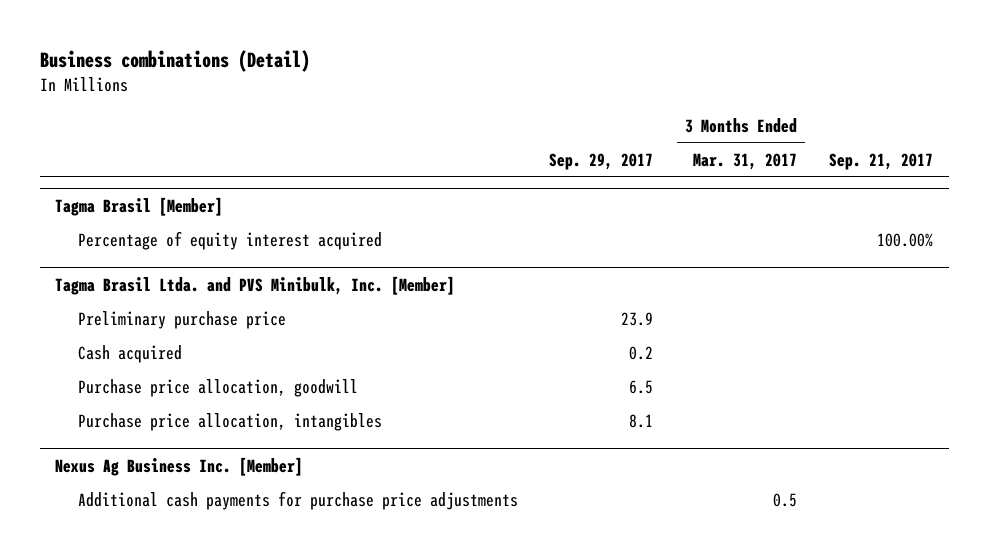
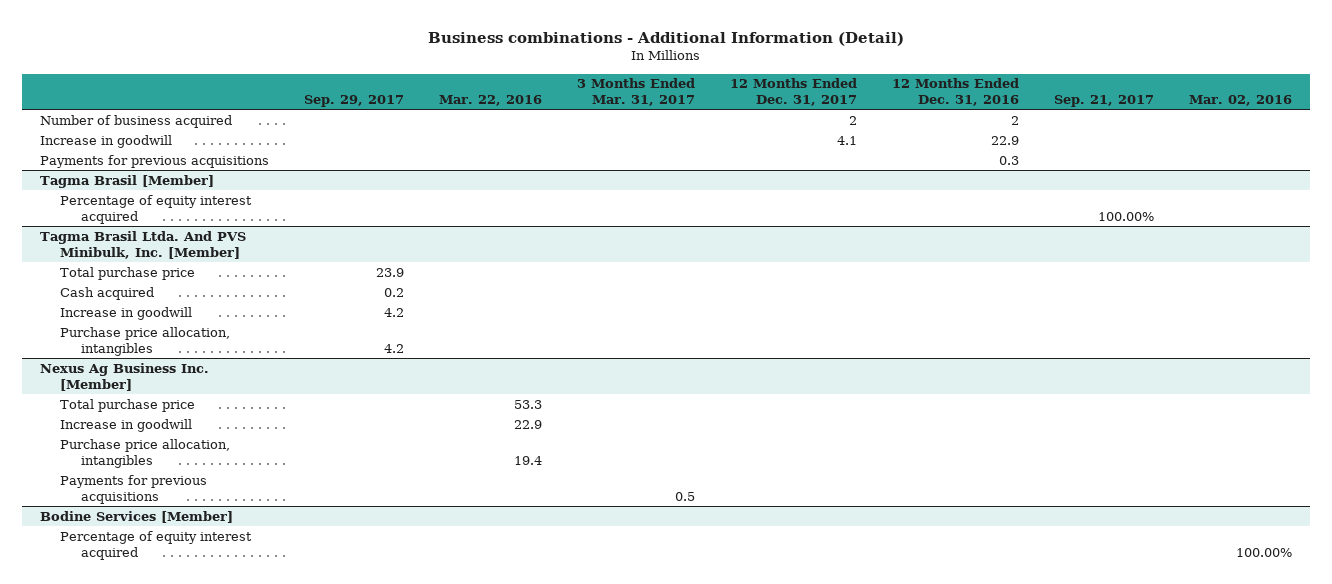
[39,49,310,72] Business combinations (Detail) -> [427,31,904,46] Business combinations - Additional Information (Detail)
none -> [438,95,542,107] Mar. 22, 2016
none -> [729,78,857,107] 12 Months Ended Dec. 31, 2017
none -> [891,78,1019,107] 12 Months Ended Dec. 31, 2016
none -> [1189,95,1293,107] Mar. 02, 2016
none -> [39,114,232,128] Number of business acquired
none -> [39,134,172,148] Increase in goodwill
none -> [39,154,269,168] Payments for previous acquisitions
[55,275,456,295] Tagma Brasil Ltda. and PVS Minibulk, Inc. [Member] -> [39,230,246,259] Tagma Brasil Ltda. And PVS Minibulk, Inc. [Member]
[77,311,286,330] Preliminary purchase price -> [60,266,196,280] Total purchase price
[77,379,358,398] Purchase price allocation, goodwill -> none
none -> [60,306,193,320] Increase in goodwill
[629,414,654,429] 8.1 -> [383,343,404,353] 4.2
none -> [60,398,196,412] Total purchase price
none -> [60,418,193,432] Increase in goodwill
none -> [60,438,231,468] Purchase price allocation, intangibles
[77,491,518,511] Additional cash payments for purchase price adjustments -> [60,474,208,504] Payments for previous acquisitions
none -> [39,510,233,523] Bodine Services [Member]
none -> [60,530,253,560] Percentage of equity interest acquired

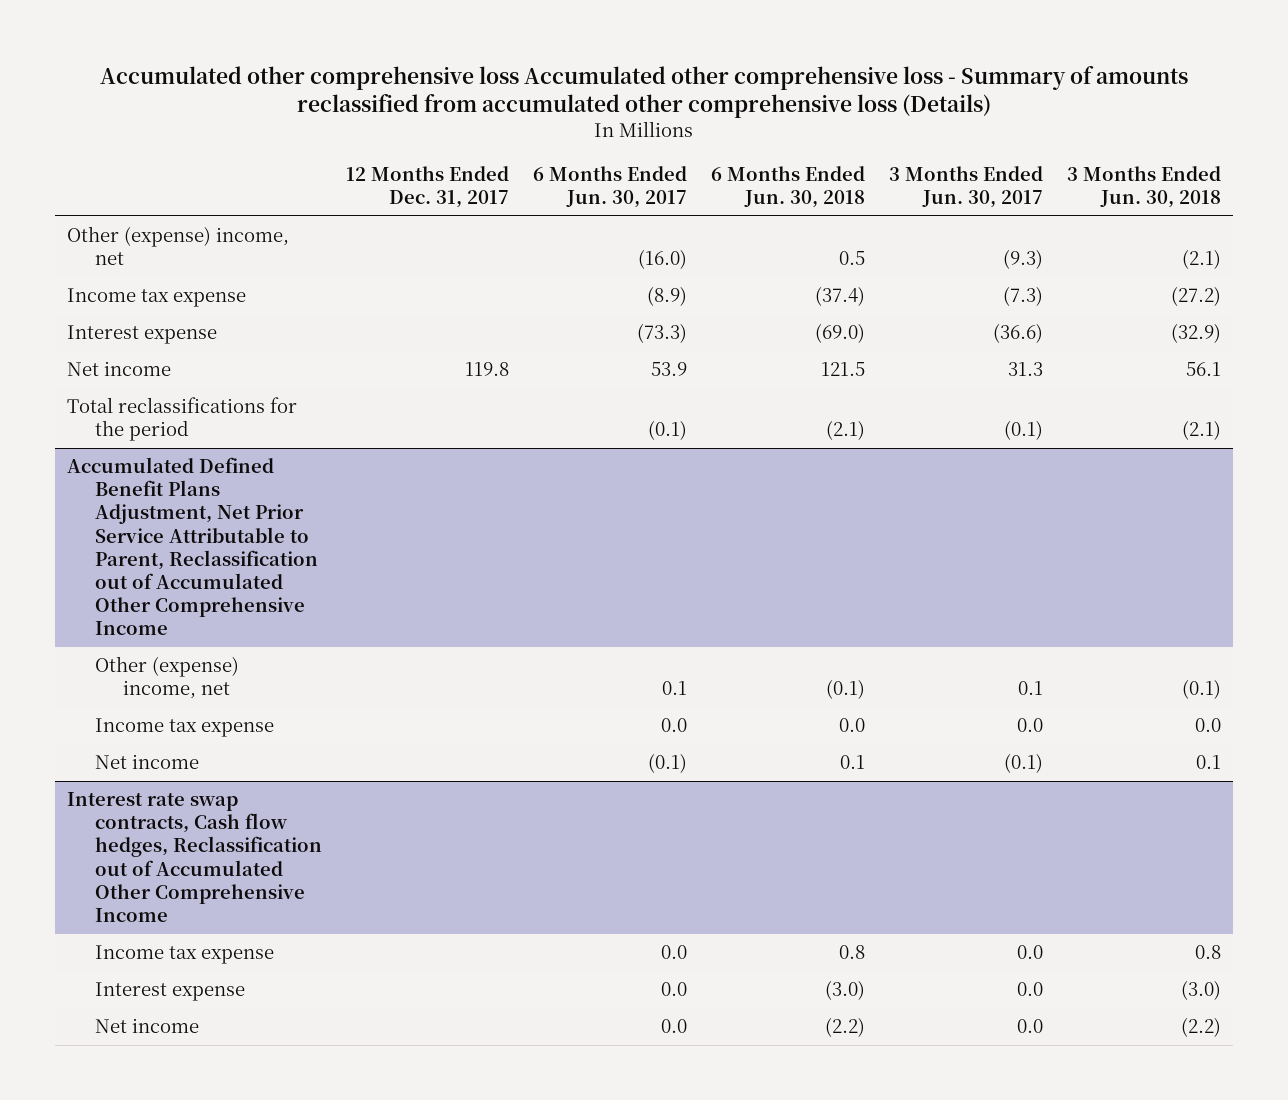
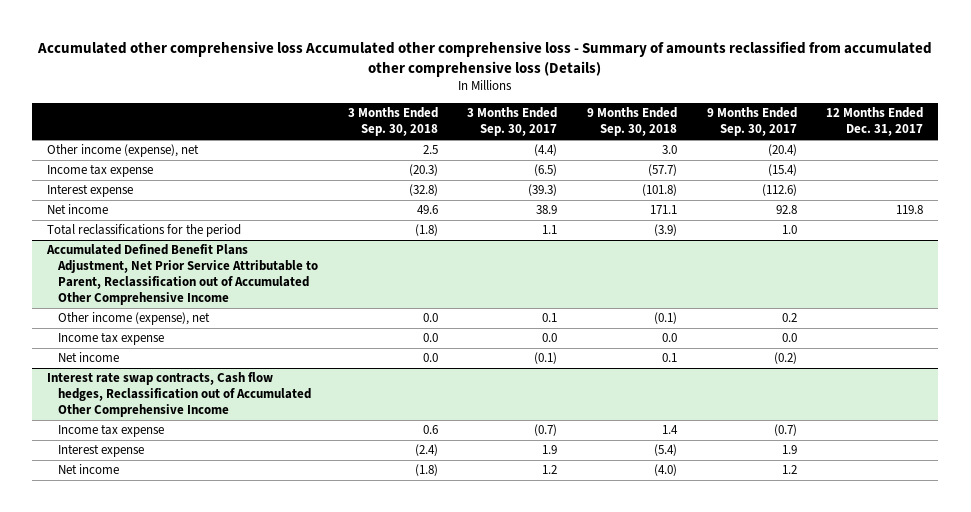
[533,165,688,208] 6 Months Ended Jun. 30, 2017 -> none
[710,165,865,208] 6 Months Ended Jun. 30, 2018 -> none
[888,165,1043,208] 3 Months Ended Jun. 30, 2017 -> none
[1066,165,1221,208] 3 Months Ended Jun. 30, 2018 -> none
none -> [347,107,438,137] 3 Months Ended Sep. 30, 2018
none -> [467,107,558,137] 3 Months Ended Sep. 30, 2017
none -> [586,107,677,137] 9 Months Ended Sep. 30, 2018
none -> [706,107,797,137] 9 Months Ended Sep. 30, 2017
[67,226,290,266] Other (expense) income, net -> [47,144,200,158] Other income (expense), net
[95,656,240,700] Other (expense) income, net -> [58,312,211,326] Other income (expense), net

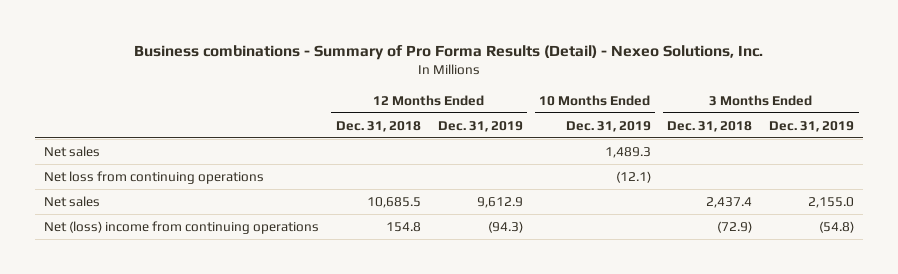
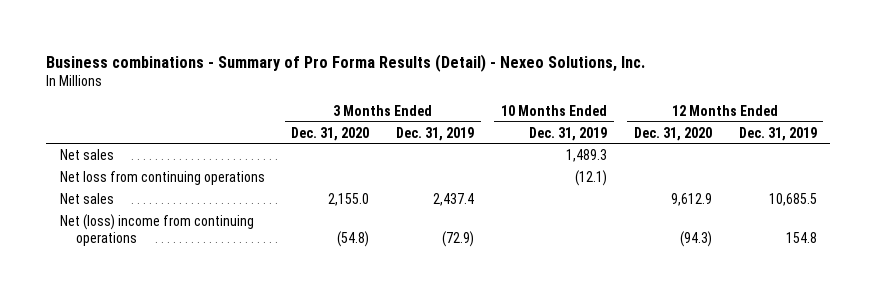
[335,120,421,132] Dec. 31, 2018 -> none
[667,120,753,132] Dec. 31, 2018 -> none
none -> [291,126,370,141] Dec. 31, 2020
none -> [633,126,712,141] Dec. 31, 2020
[476,196,523,208] 9,612.9 -> [768,192,817,206] 10,685.5
[808,196,855,208] 2,155.0 -> [433,192,475,206] 2,437.4
[487,220,523,233] (94.3) -> [785,232,817,244] 154.8
[819,220,855,233] (54.8) -> [442,231,475,248] (72.9)

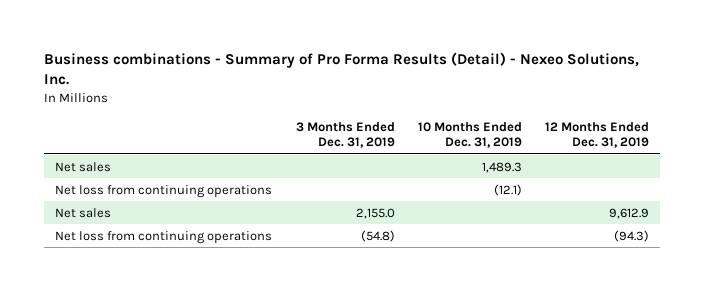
[291,126,370,141] Dec. 31, 2020 -> none
[633,126,712,141] Dec. 31, 2020 -> none
[433,192,475,206] 2,437.4 -> [355,207,395,219] 2,155.0
[768,192,817,206] 10,685.5 -> [608,207,649,219] 9,612.9
[59,213,254,247] Net (loss) income from continuing operations -> [55,230,273,244] Net loss from continuing operations
[442,231,475,248] (72.9) -> [360,229,395,242] (54.8)
[785,232,817,244] 154.8 -> [613,229,649,242] (94.3)

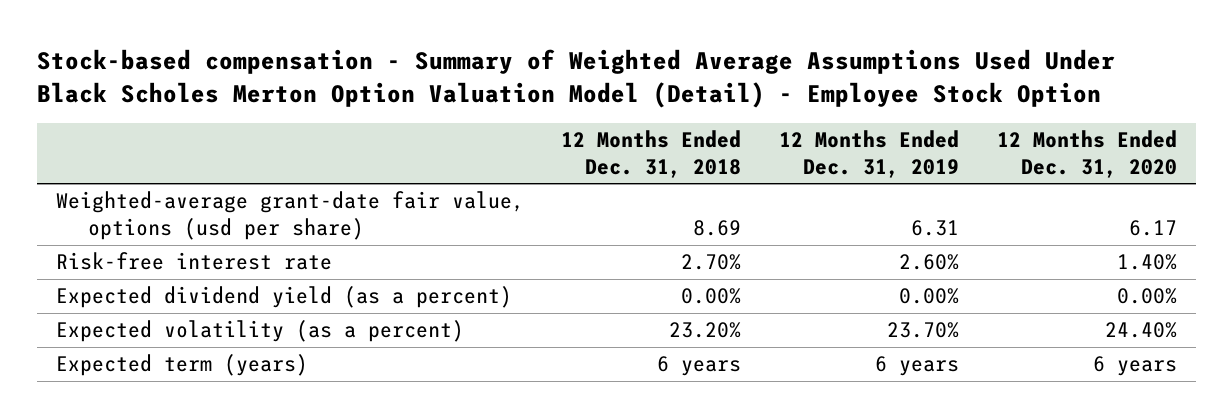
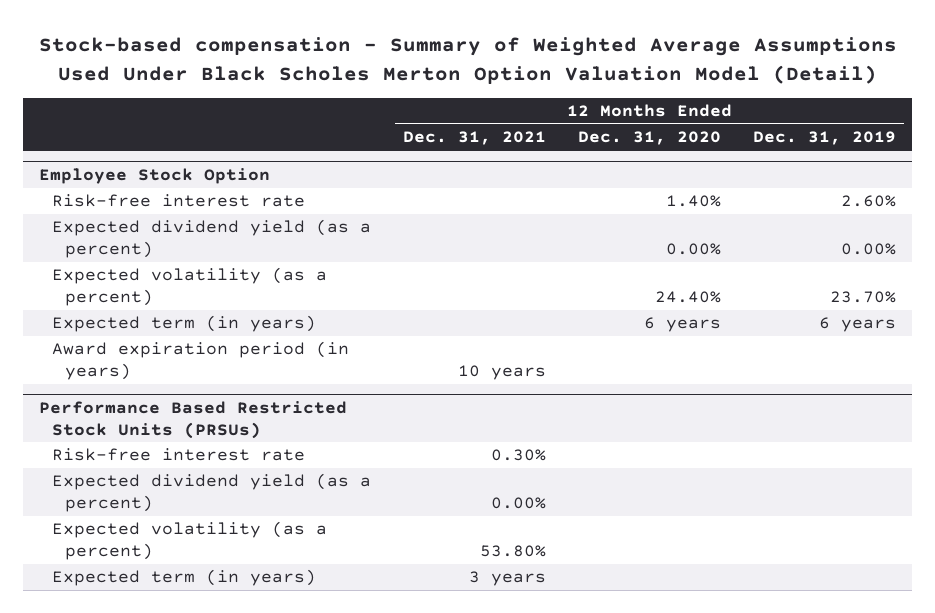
[36,49,1115,108] Stock-based compensation - Summary of Weighted Average Assumptions Used Under Black Scholes Merton Option Valuation Model (Detail) - Employee Stock Option -> [38,37,897,84] Stock-based compensation - Summary of Weighted Average Assumptions Used Under Black Scholes Merton Option Valuation Model (Detail)
[561,129,742,178] 12 Months Ended Dec. 31, 2018 -> none
none -> [403,131,547,146] Dec. 31, 2021
[55,191,524,241] Weighted-average grant-date fair value, options (usd per share) -> none
none -> [39,168,271,185] Employee Stock Option
[55,354,308,377] Expected term (years) -> [52,315,317,333] Expected term (in years)
none -> [52,341,350,380] Award expiration period (in years)
none -> [39,401,348,439] Performance Based Restricted Stock Units (PRSUs)
none -> [52,448,306,462] Risk-free interest rate
none -> [52,473,372,512] Expected dividend yield (as a percent)
none -> [52,521,328,560] Expected volatility (as a percent)
none -> [52,569,317,587] Expected term (in years)

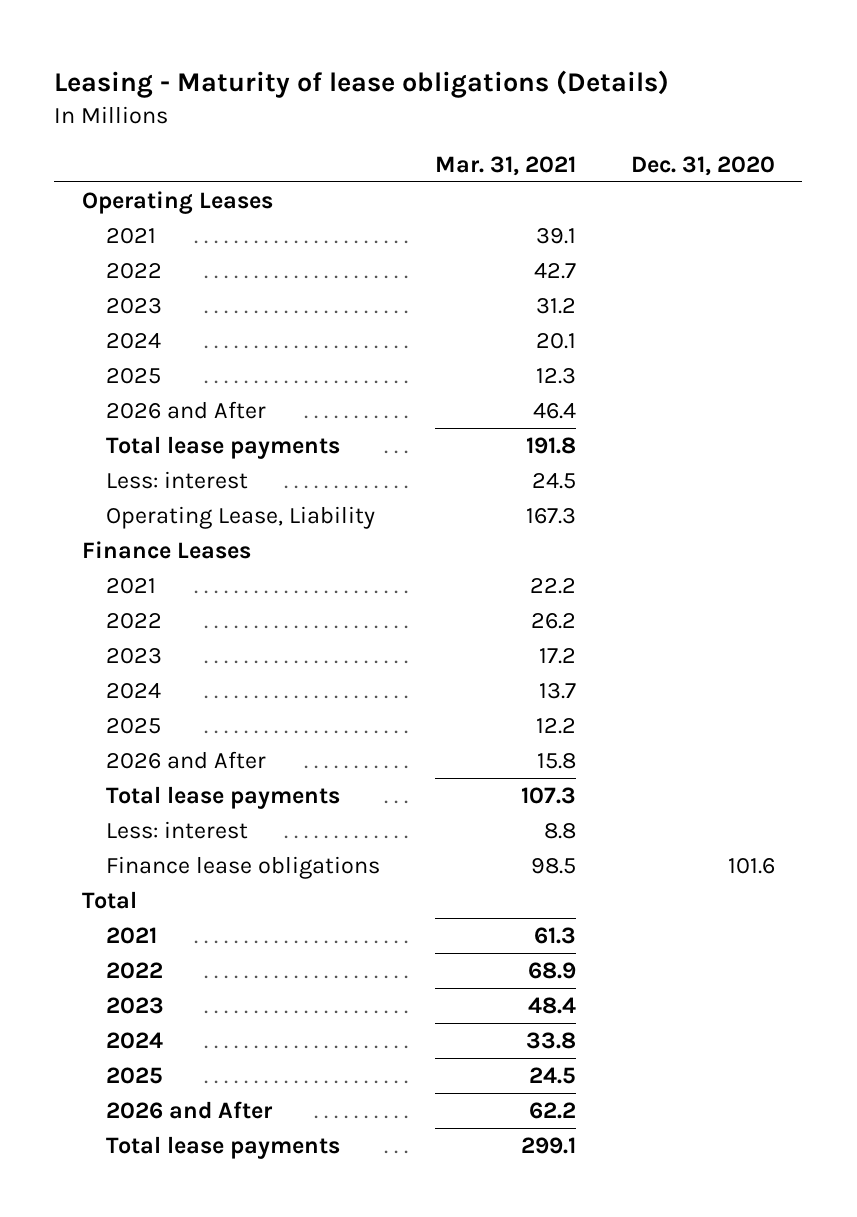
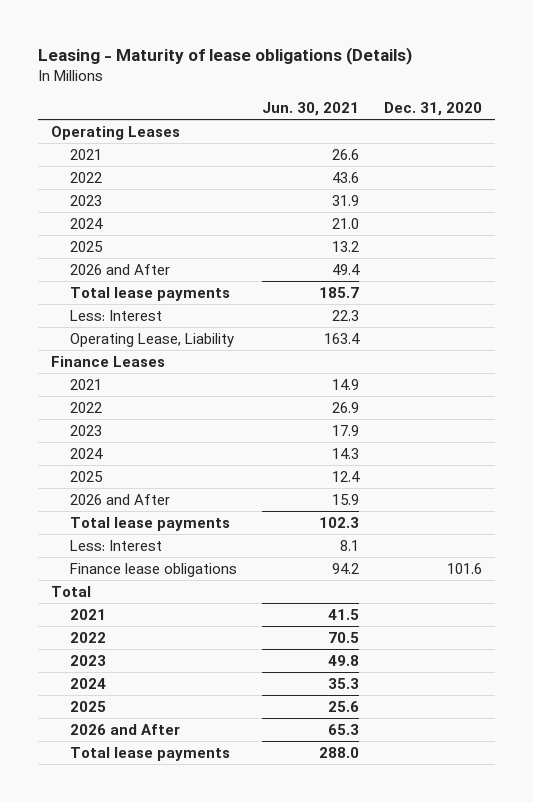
[435,155,577,176] Mar. 31, 2021 -> none
none -> [262,102,360,117] Jun. 30, 2021
[106,471,249,490] Less: interest -> [69,309,162,321] Less: Interest
[106,821,249,840] Less: interest -> [69,539,162,551] Less: Interest

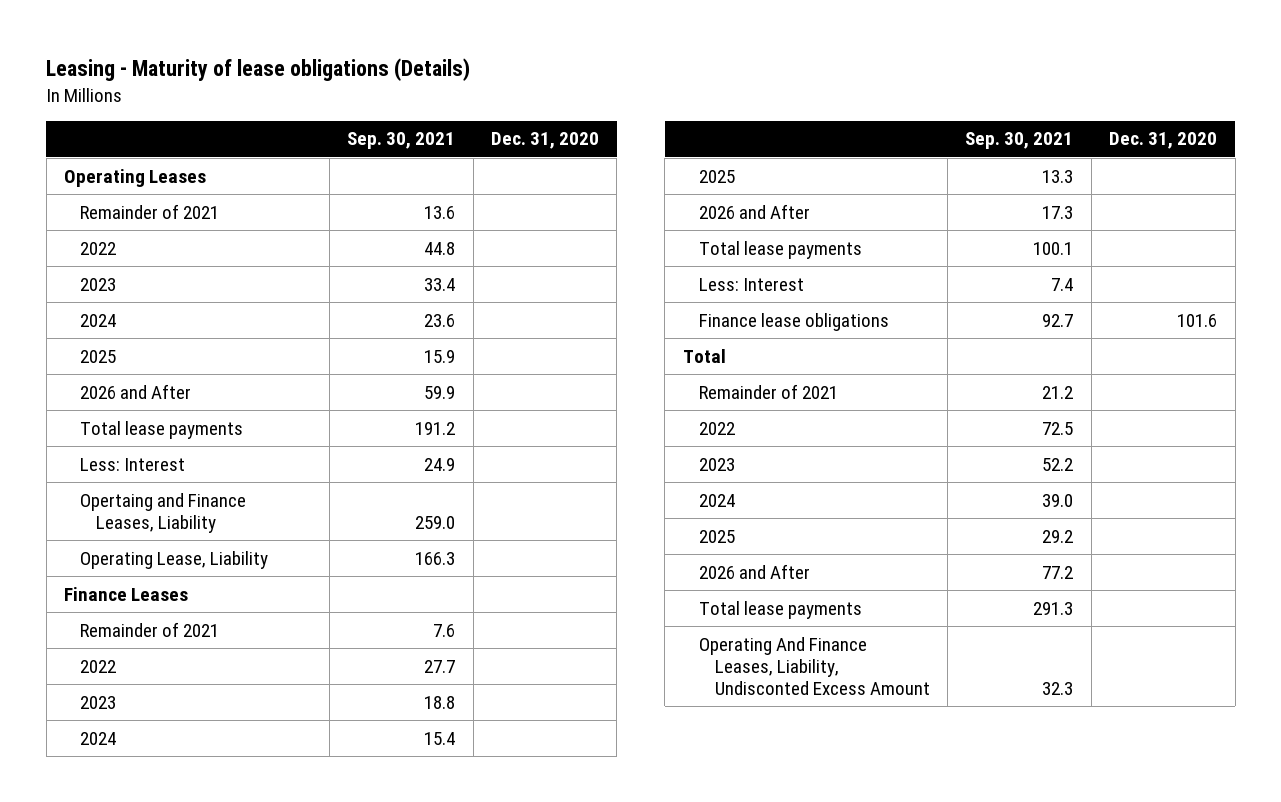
[262,102,360,117] Jun. 30, 2021 -> none
none -> [347,132,456,150] Sep. 30, 2021
[69,148,102,160] 2021 -> [80,203,220,219] Remainder of 2021
none -> [80,492,247,533] Opertaing and Finance Leases, Liability
[69,378,102,390] 2021 -> [80,621,220,637] Remainder of 2021
[69,608,106,620] 2021 -> [698,383,838,399] Remainder of 2021
none -> [698,636,930,695] Operating And Finance Leases, Liability, Undisconted Excess Amount

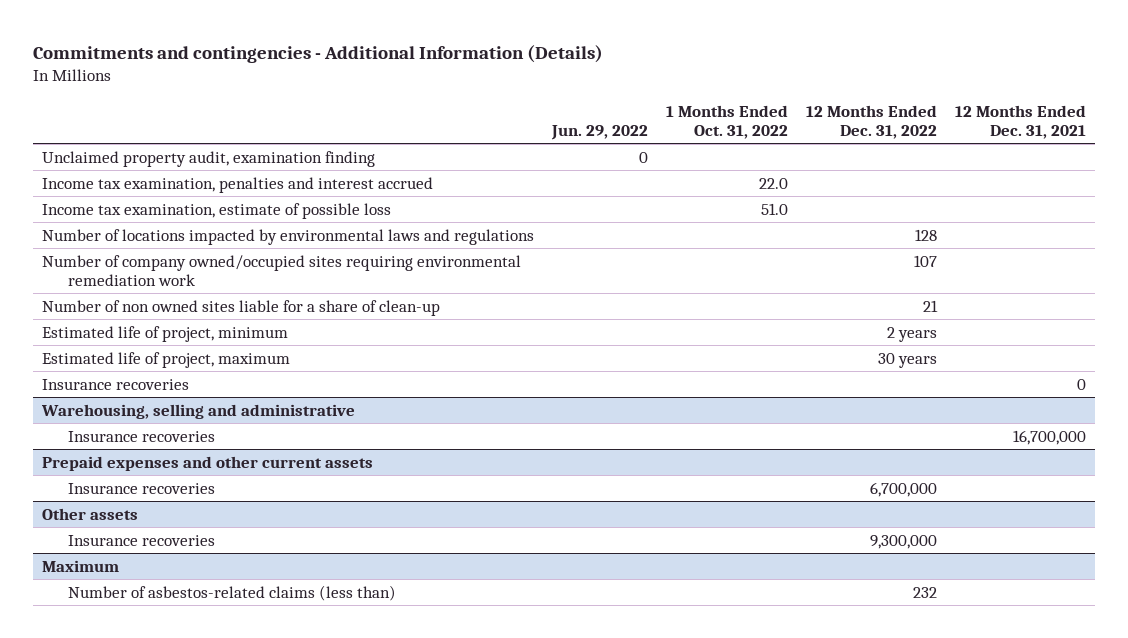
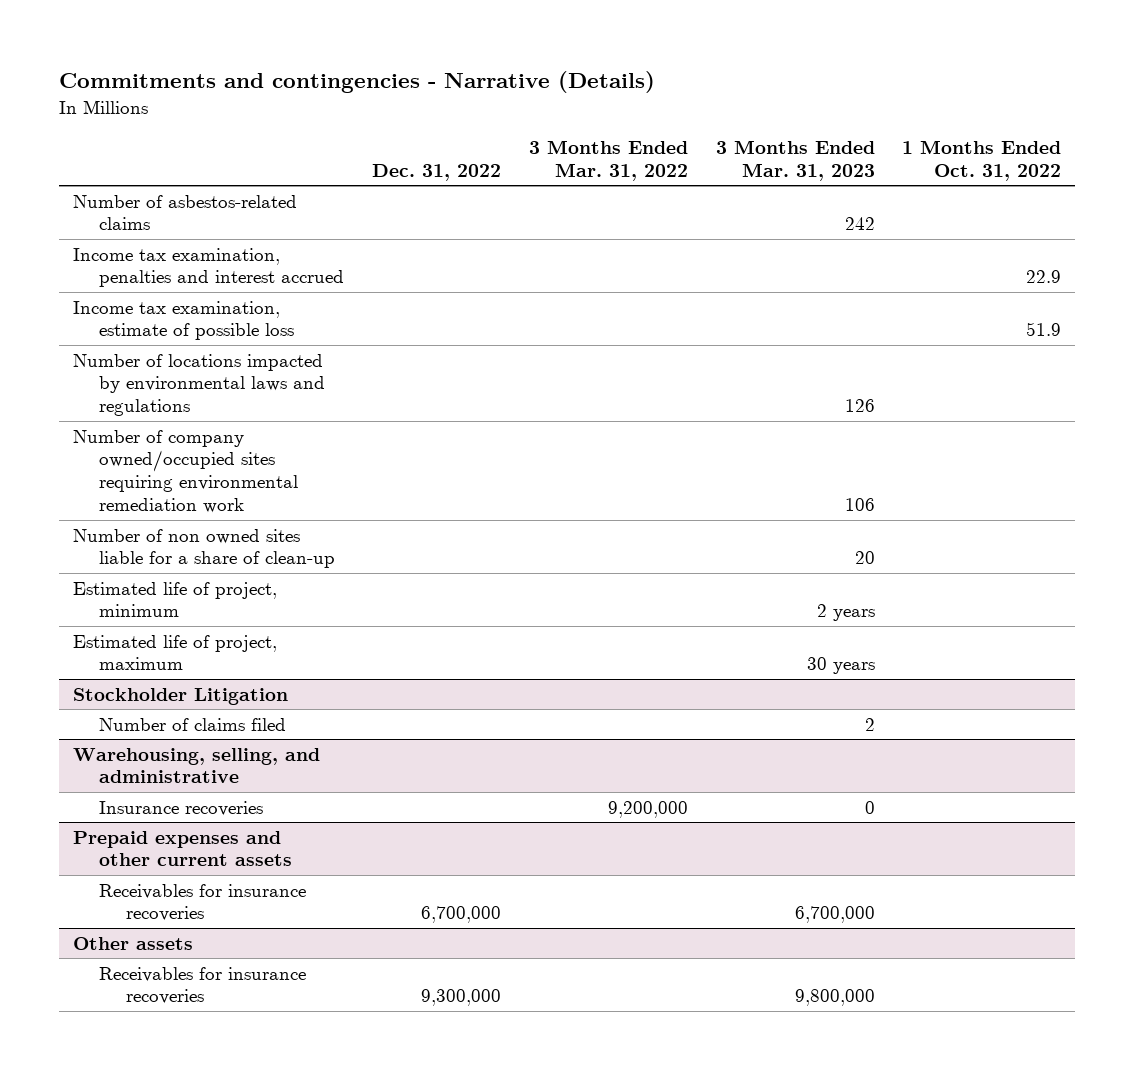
[33,44,604,63] Commitments and contingencies - Additional Information (Details) -> [59,71,656,94] Commitments and contingencies - Narrative (Details)
[551,124,649,140] Jun. 29, 2022 -> none
[805,104,937,139] 12 Months Ended Dec. 31, 2022 -> none
[954,104,1086,139] 12 Months Ended Dec. 31, 2021 -> none
none -> [372,163,502,181] Dec. 31, 2022
none -> [528,139,688,181] 3 Months Ended Mar. 31, 2022
none -> [715,139,875,181] 3 Months Ended Mar. 31, 2023
[42,150,376,167] Unclaimed property audit, examination finding -> none
none -> [73,194,298,231] Number of asbestos-related claims
[758,177,788,189] 22.0 -> [1026,270,1062,284] 22.9
[760,202,788,215] 51.0 -> [1026,322,1062,337] 51.9
[42,378,190,390] Insurance recoveries -> none
none -> [73,687,289,705] Stockholder Litigation
none -> [99,717,287,731] Number of claims filed
[41,403,356,419] Warehousing, selling and administrative -> [73,747,321,784] Warehousing, selling, and administrative
[68,482,216,494] Insurance recoveries -> [99,883,307,922] Receivables for insurance recoveries
[42,559,120,572] Maximum -> none
[68,584,397,601] Number of asbestos-related claims (less than) -> none
[68,534,216,546] Insurance recoveries -> [99,966,307,1005] Receivables for insurance recoveries

